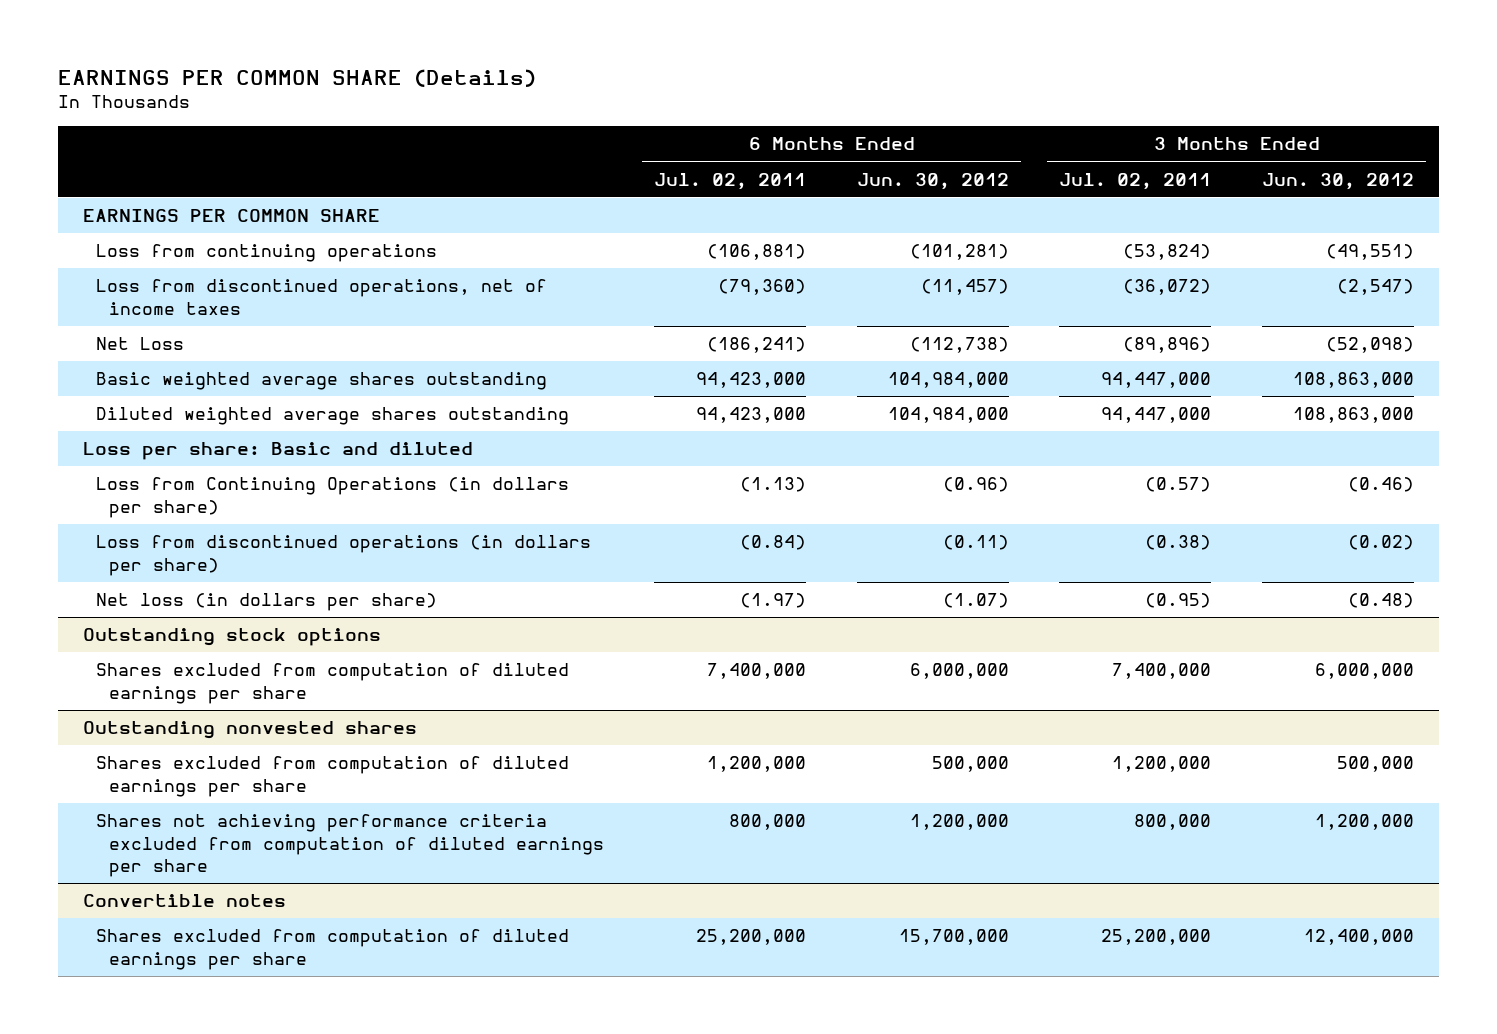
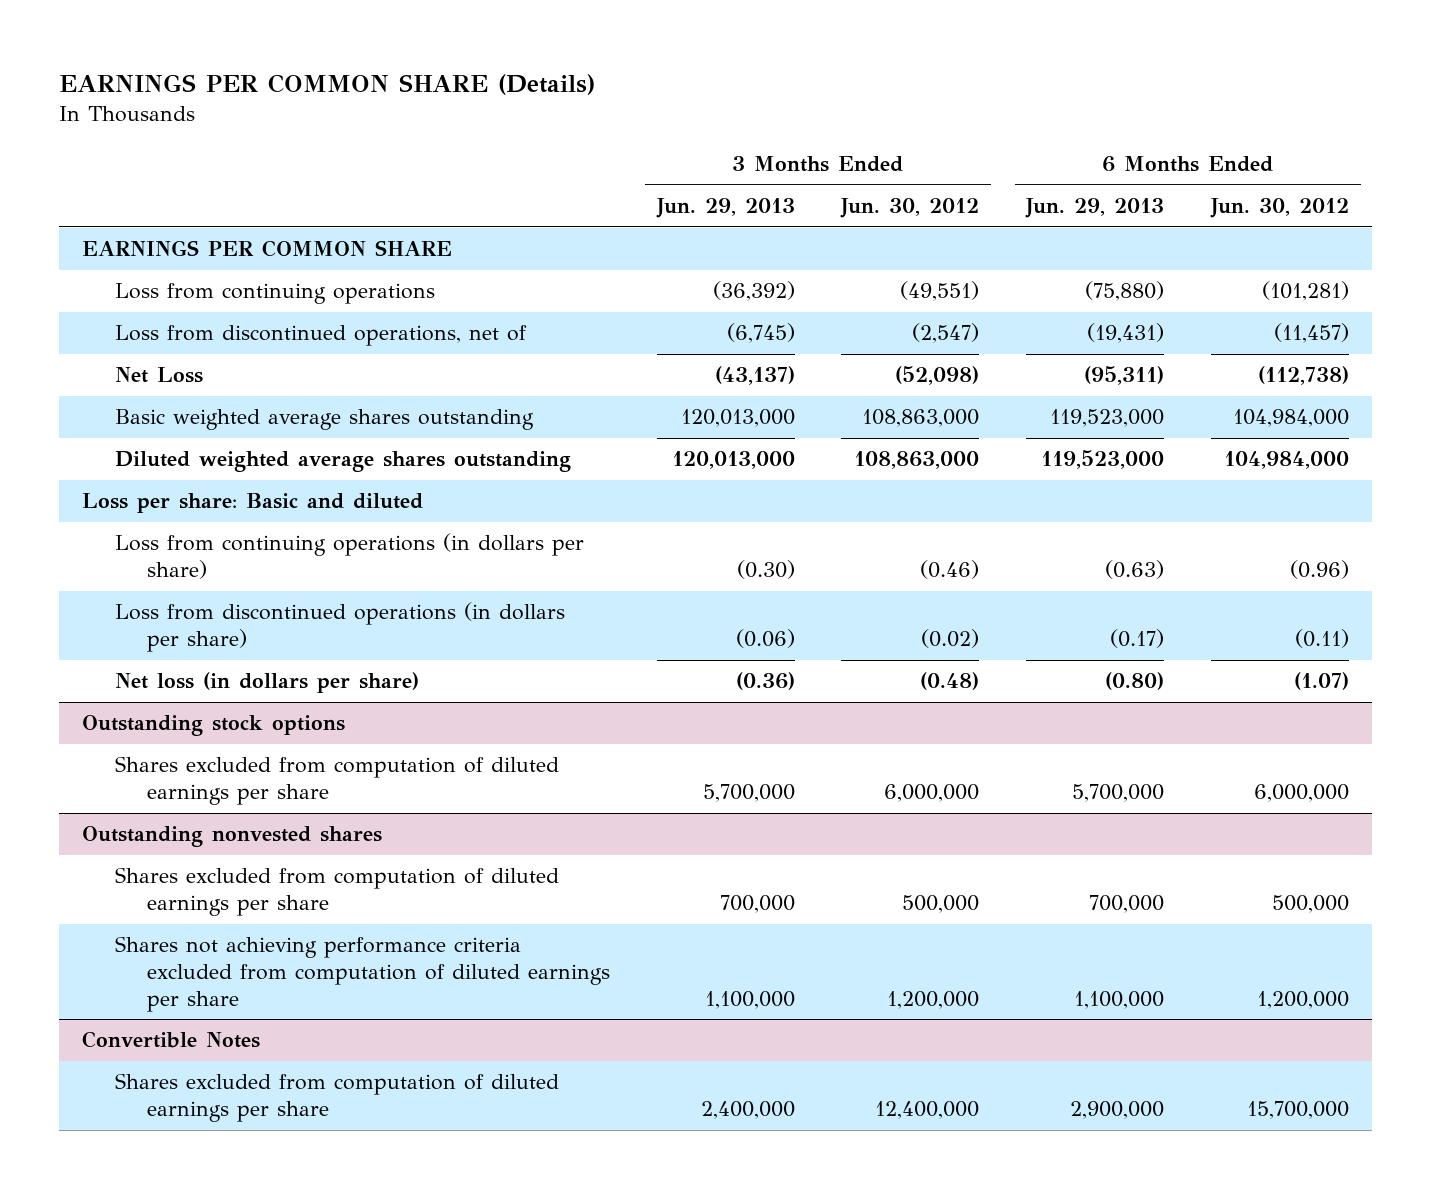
[654,172,807,190] Jul. 02, 2011 -> none
[1059,172,1212,190] Jul. 02, 2011 -> none
none -> [655,198,795,219] Jun. 29, 2013
none -> [1025,198,1165,219] Jun. 29, 2013
[95,279,547,315] Loss from discontinued operations, net of income taxes -> [114,325,527,347] Loss from discontinued operations, net of
[95,477,569,518] Loss from Continuing Operations (in dollars per share) -> [114,533,584,580] Loss from continuing operations (in dollars per share)
[82,894,286,908] Convertible notes -> [82,1031,261,1049] Convertible Notes

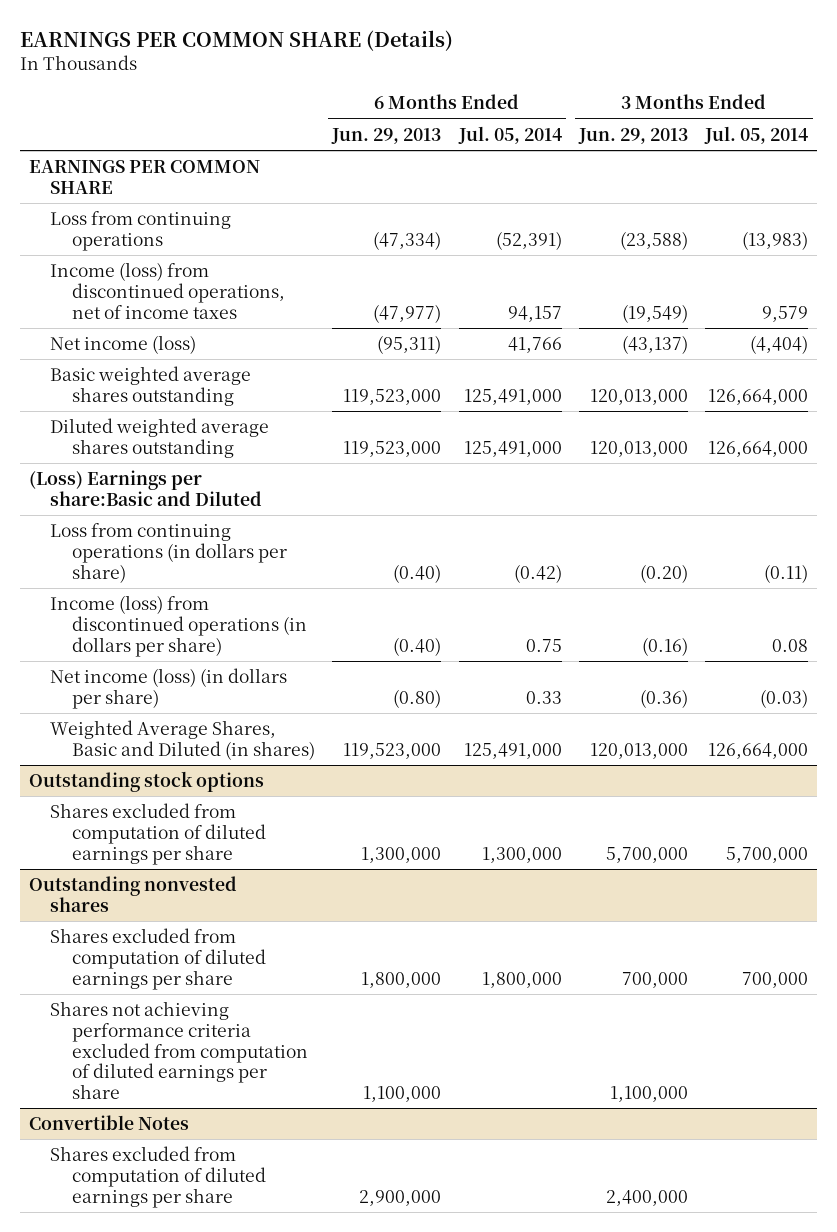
[840,198,980,219] Jun. 30, 2012 -> none
[1209,198,1349,219] Jun. 30, 2012 -> none
none -> [457,125,562,144] Jul. 05, 2014
none -> [704,125,809,144] Jul. 05, 2014
[712,281,795,302] (36,392) -> [620,230,689,250] (23,588)
[1085,281,1165,302] (75,880) -> [373,230,442,250] (47,334)
[114,325,527,347] Loss from discontinued operations, net of -> [50,262,285,319] Income (loss) from discontinued operations, net of income taxes
[726,323,795,344] (6,745) -> [622,303,689,323] (19,549)
[1087,323,1165,344] (19,431) -> [373,303,442,323] (47,977)
[114,367,203,384] Net Loss -> [50,335,197,355] Net income (loss)
[82,493,424,514] Loss per share: Basic and diluted -> [28,470,263,506] (Loss) Earnings per share:Basic and Diluted
[736,560,795,580] (0.30) -> [640,563,689,583] (0.20)
[1105,560,1165,580] (0.63) -> [393,563,442,583] (0.40)
[114,602,565,653] Loss from discontinued operations (in dollars per share) -> [50,595,307,657] Income (loss) from discontinued operations (in dollars per share)
[735,629,795,649] (0.06) -> [642,636,689,656] (0.16)
[1110,629,1165,649] (0.17) -> [393,636,442,656] (0.40)
[114,672,419,694] Net loss (in dollars per share) -> [50,668,288,709] Net income (loss) (in dollars per share)
none -> [50,720,315,760] Weighted Average Shares, Basic and Diluted (in shares)
[1072,784,1165,803] 5,700,000 -> [361,846,442,863] 1,300,000
[1089,895,1165,914] 700,000 -> [361,971,442,988] 1,800,000

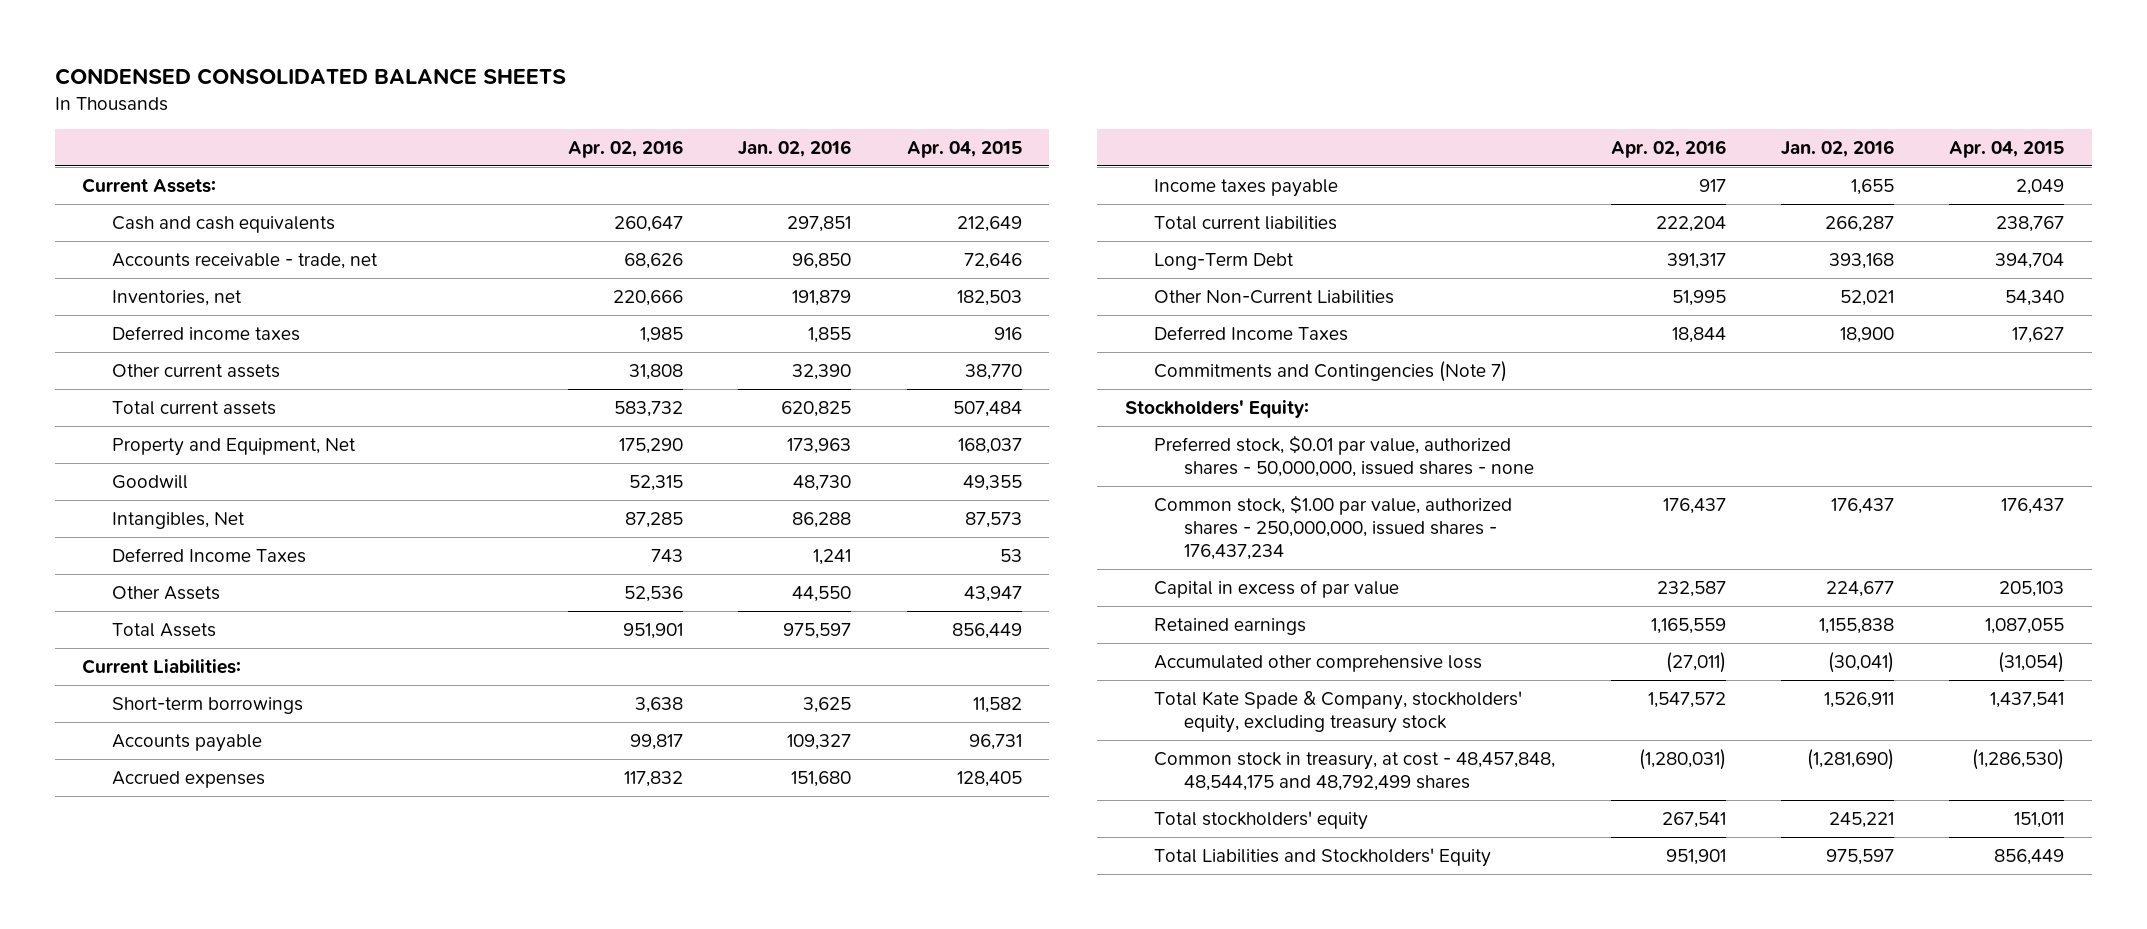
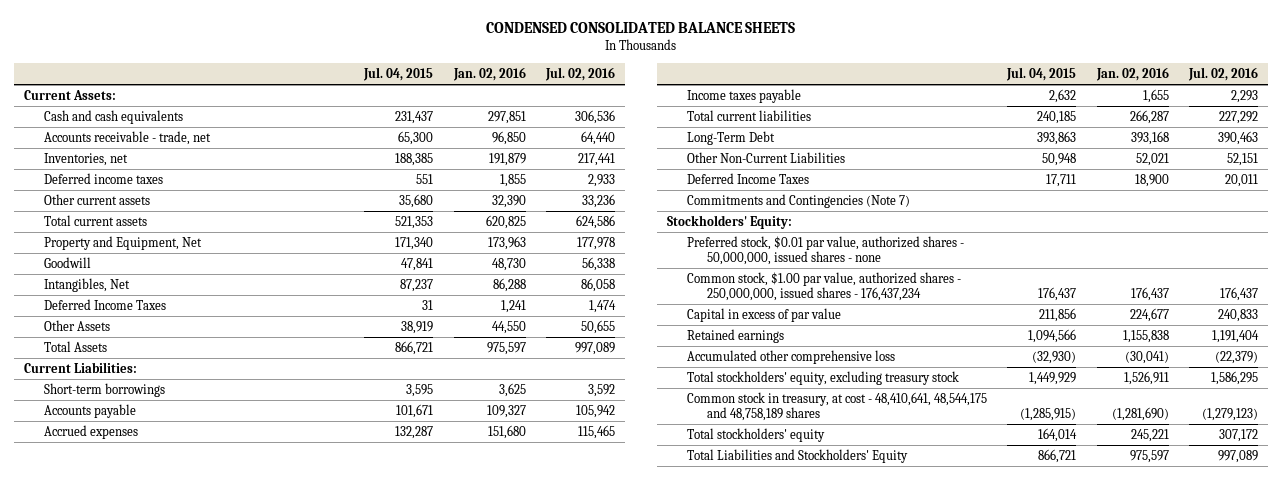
[568,139,684,158] Apr. 02, 2016 -> none
[906,140,1022,158] Apr. 04, 2015 -> none
none -> [363,66,434,81] Jul. 04, 2015
none -> [545,66,616,81] Jul. 02, 2016
[1154,690,1523,734] Total Kate Spade & Company, stockholders' equity, excluding treasury stock -> [686,370,959,385] Total stockholders' equity, excluding treasury stock
[1154,751,1556,792] Common stock in treasury, at cost - 48,457,848, 48,544,175 and 48,792,499 shares -> [686,391,987,421] Common stock in treasury, at cost - 48,410,641, 48,544,175 and 48,758,189 shares

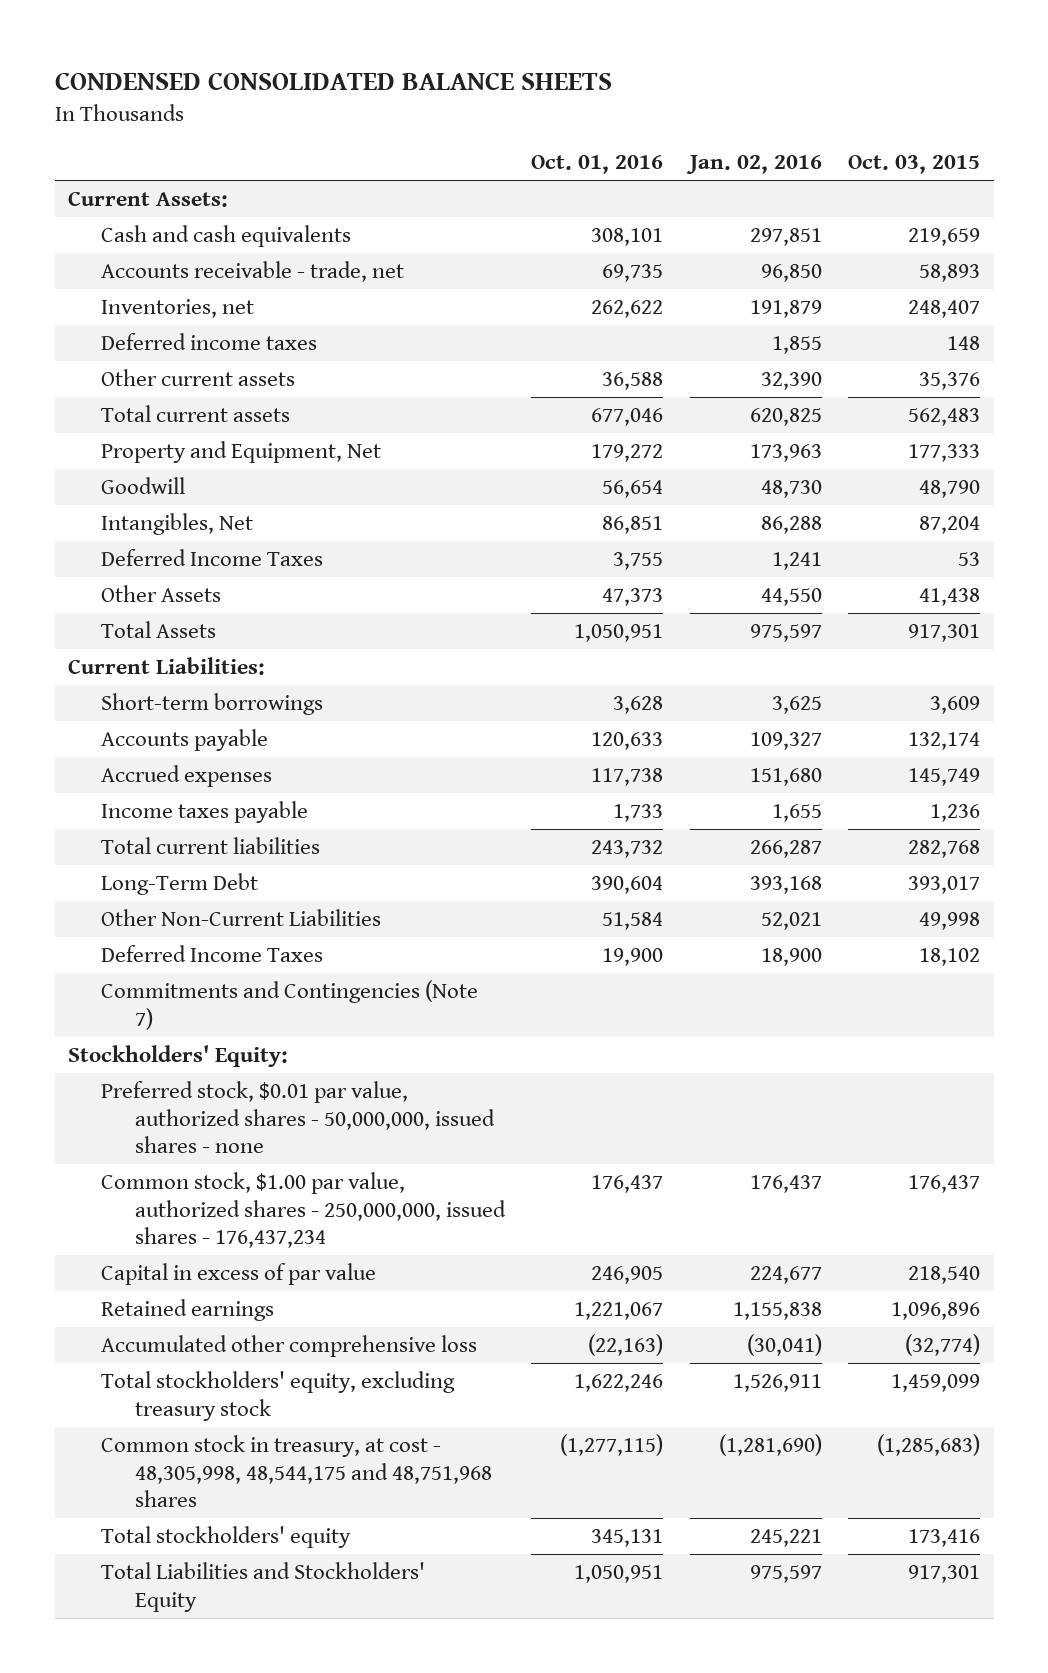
[363,66,434,81] Jul. 04, 2015 -> none
[545,66,616,81] Jul. 02, 2016 -> none
none -> [531,155,664,175] Oct. 01, 2016
none -> [848,155,981,175] Oct. 03, 2015
[686,391,987,421] Common stock in treasury, at cost - 48,410,641, 48,544,175 and 48,758,189 shares -> [101,1435,492,1507] Common stock in treasury, at cost - 48,305,998, 48,544,175 and 48,751,968 shares

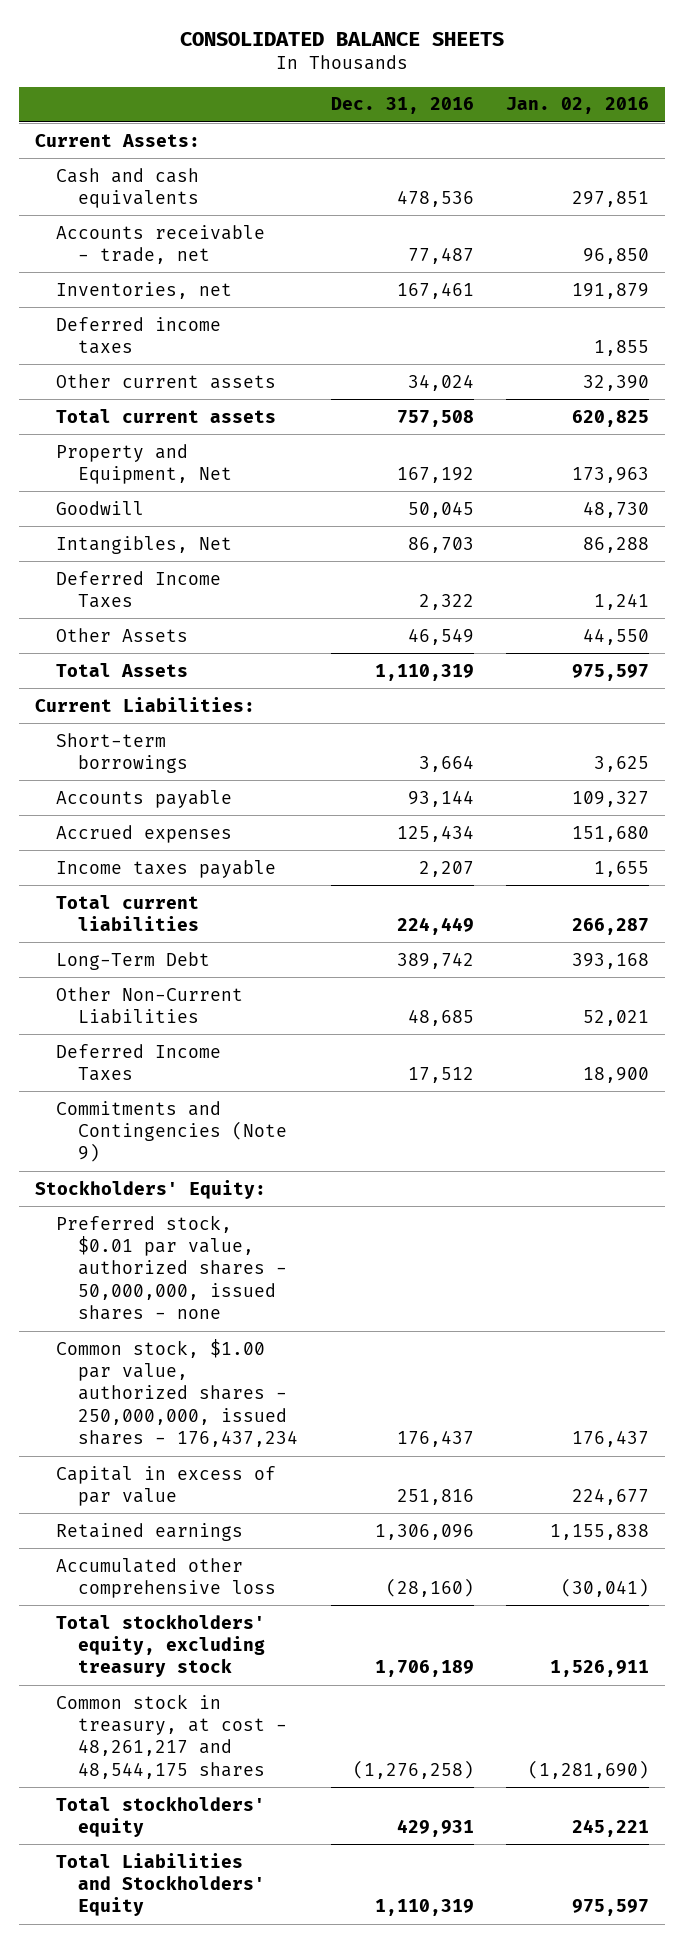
[54,72,612,91] CONDENSED CONSOLIDATED BALANCE SHEETS -> [179,31,504,46] CONSOLIDATED BALANCE SHEETS
[531,155,664,175] Oct. 01, 2016 -> none
[848,155,981,175] Oct. 03, 2015 -> none
none -> [330,97,474,115] Dec. 31, 2016
[101,980,479,1030] Commitments and Contingencies (Note 7) -> [56,1100,288,1163] Commitments and Contingencies (Note 9)
[101,1435,492,1507] Common stock in treasury, at cost - 48,305,998, 48,544,175 and 48,751,968 shares -> [56,1693,288,1779] Common stock in treasury, at cost - 48,261,217 and 48,544,175 shares

